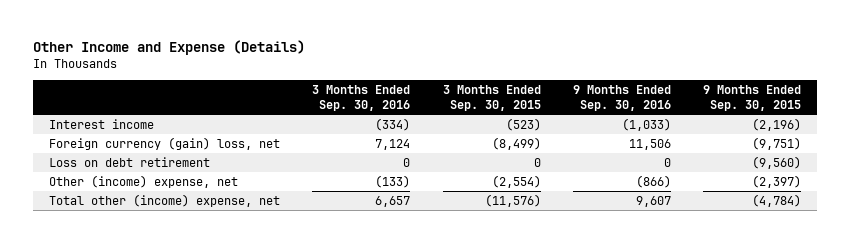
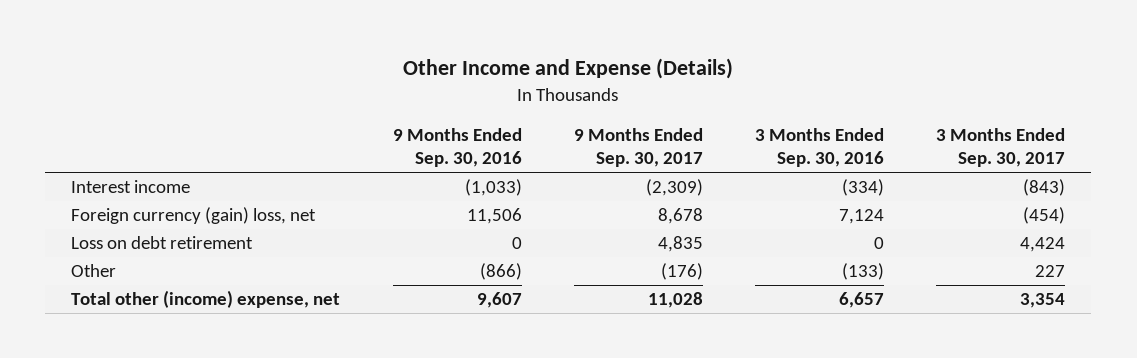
[442,84,541,112] 3 Months Ended Sep. 30, 2015 -> none
[703,84,802,112] 9 Months Ended Sep. 30, 2015 -> none
none -> [573,127,703,168] 9 Months Ended Sep. 30, 2017
none -> [936,127,1066,168] 3 Months Ended Sep. 30, 2017
[49,174,239,188] Other (income) expense, net -> [71,264,117,278] Other

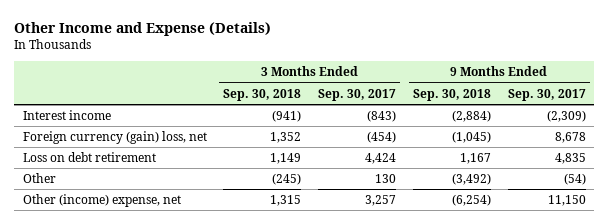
[392,127,522,168] 9 Months Ended Sep. 30, 2016 -> none
[754,127,884,168] 3 Months Ended Sep. 30, 2016 -> none
none -> [223,88,302,101] Sep. 30, 2018
none -> [412,88,491,101] Sep. 30, 2018
[660,263,703,281] (176) -> [563,172,586,185] (54)
[1035,265,1066,278] 227 -> [375,173,397,183] 130
[71,290,341,309] Total other (income) expense, net -> [22,193,181,207] Other (income) expense, net
[647,292,703,309] 11,028 -> [547,194,586,206] 11,150
[1020,293,1066,309] 3,354 -> [365,194,397,206] 3,257

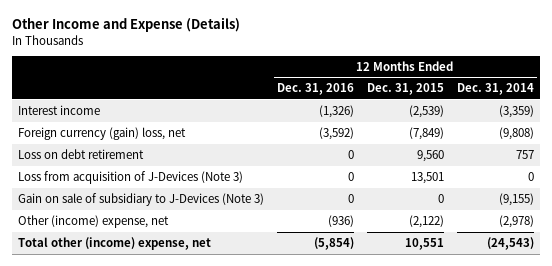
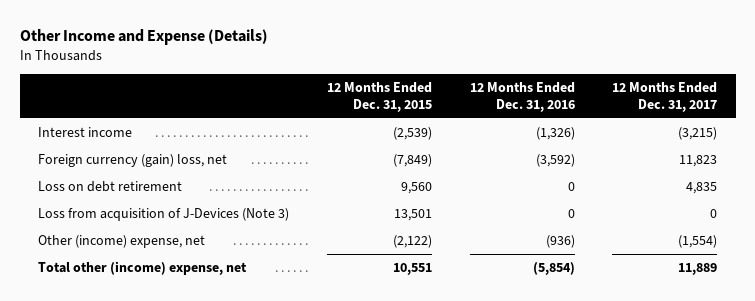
[456,83,534,96] Dec. 31, 2014 -> none
none -> [612,82,718,112] 12 Months Ended Dec. 31, 2017
[18,192,265,206] Gain on sale of subsidiary to J-Devices (Note 3) -> none

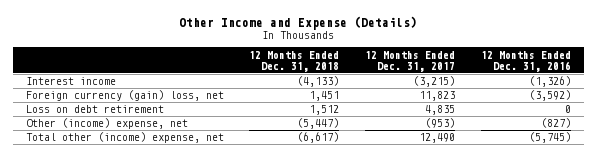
[326,82,432,112] 12 Months Ended Dec. 31, 2015 -> none
none -> [249,50,340,72] 12 Months Ended Dec. 31, 2018
[38,208,290,222] Loss from acquisition of J-Devices (Note 3) -> none
[545,235,575,249] (936) -> [541,118,572,129] (827)
[678,235,718,249] (1,554) -> [425,118,456,129] (953)
[532,262,575,276] (5,854) -> [529,132,572,144] (5,745)
[678,263,718,276] 11,889 -> [419,133,456,144] 12,490

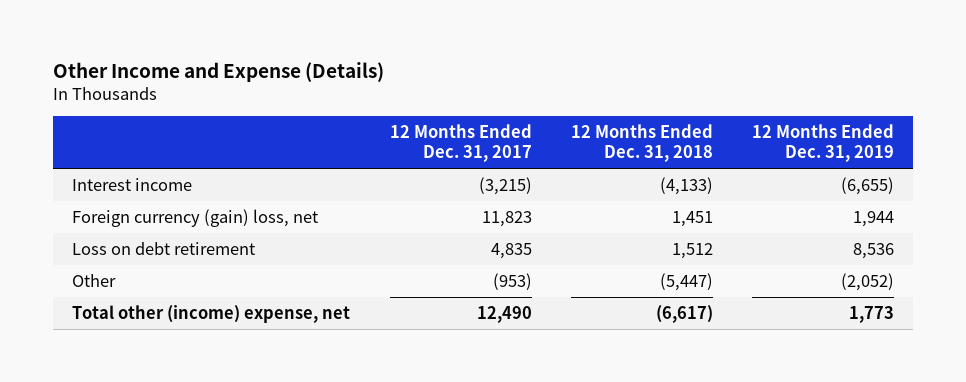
[481,50,572,72] 12 Months Ended Dec. 31, 2016 -> none
none -> [751,124,894,163] 12 Months Ended Dec. 31, 2019
[25,118,188,130] Other (income) expense, net -> [72,273,117,287] Other

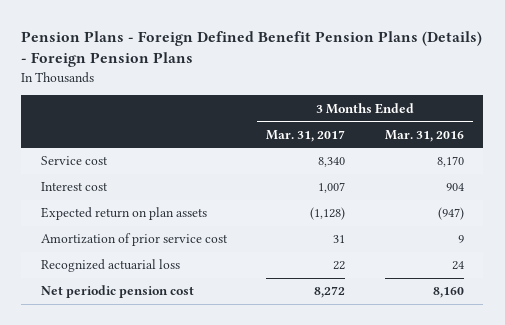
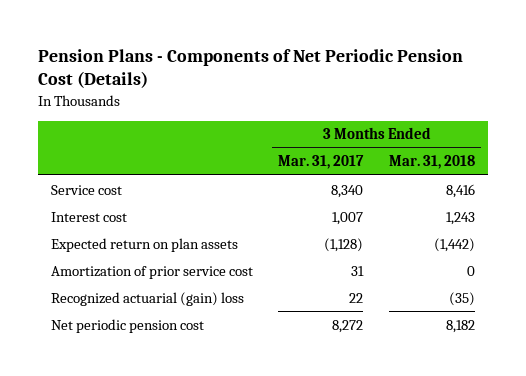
[21,31,483,68] Pension Plans - Foreign Defined Benefit Pension Plans (Details) - Foreign Pension Plans -> [38,48,464,89] Pension Plans - Components of Net Periodic Pension Cost (Details)
[384,129,464,142] Mar. 31, 2016 -> none
none -> [388,155,475,170] Mar. 31, 2018
[41,259,181,273] Recognized actuarial loss -> [51,291,245,306] Recognized actuarial (gain) loss

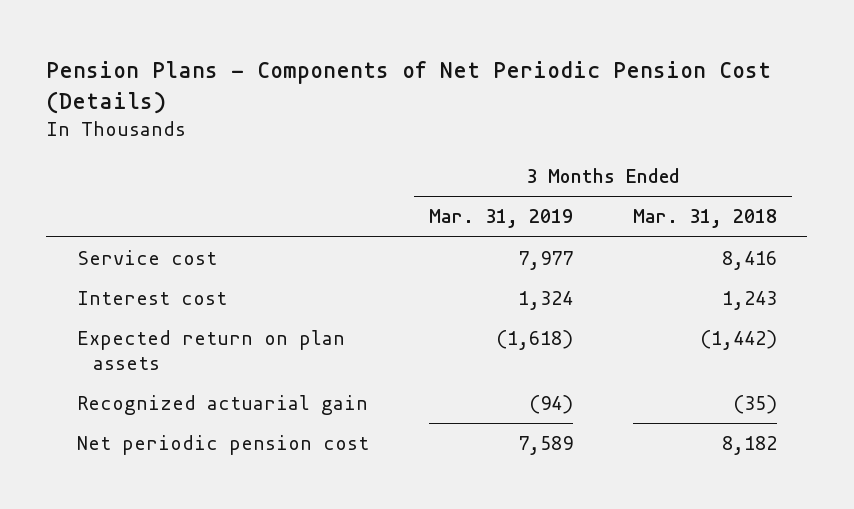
[278,155,365,170] Mar. 31, 2017 -> none
none -> [428,209,573,229] Mar. 31, 2019
[51,265,254,279] Amortization of prior service cost -> none
[51,291,245,306] Recognized actuarial (gain) loss -> [76,395,368,416] Recognized actuarial gain

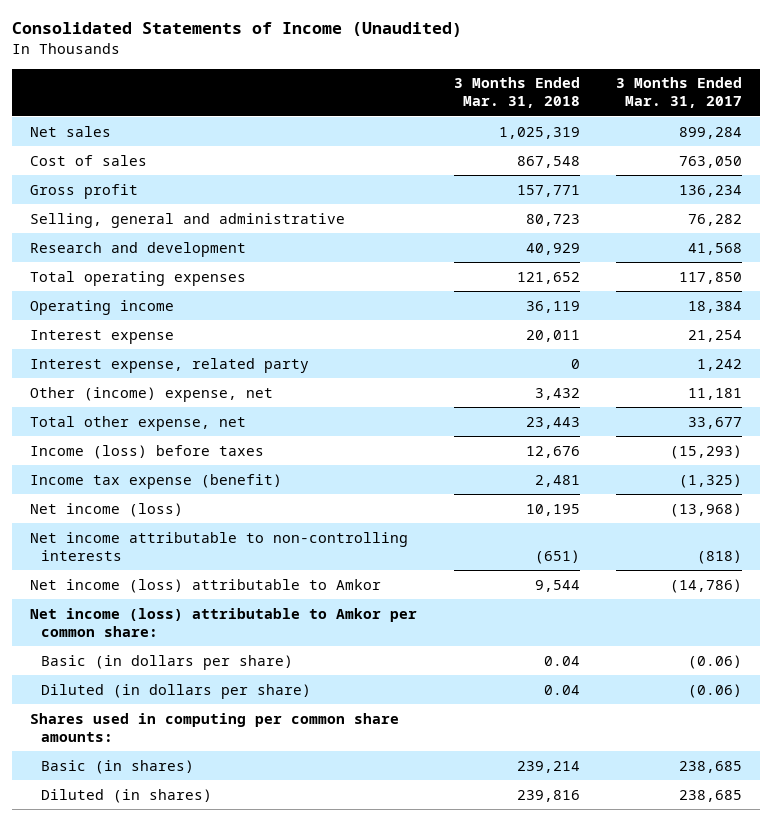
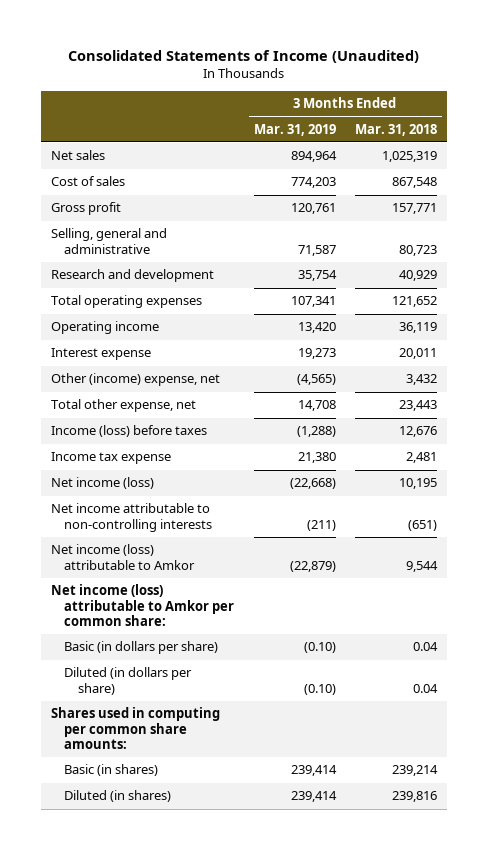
[616,77,743,109] 3 Months Ended Mar. 31, 2017 -> none
none -> [253,123,336,136] Mar. 31, 2019
[30,357,310,373] Interest expense, related party -> none
[30,473,283,489] Income tax expense (benefit) -> [50,452,171,465] Income tax expense

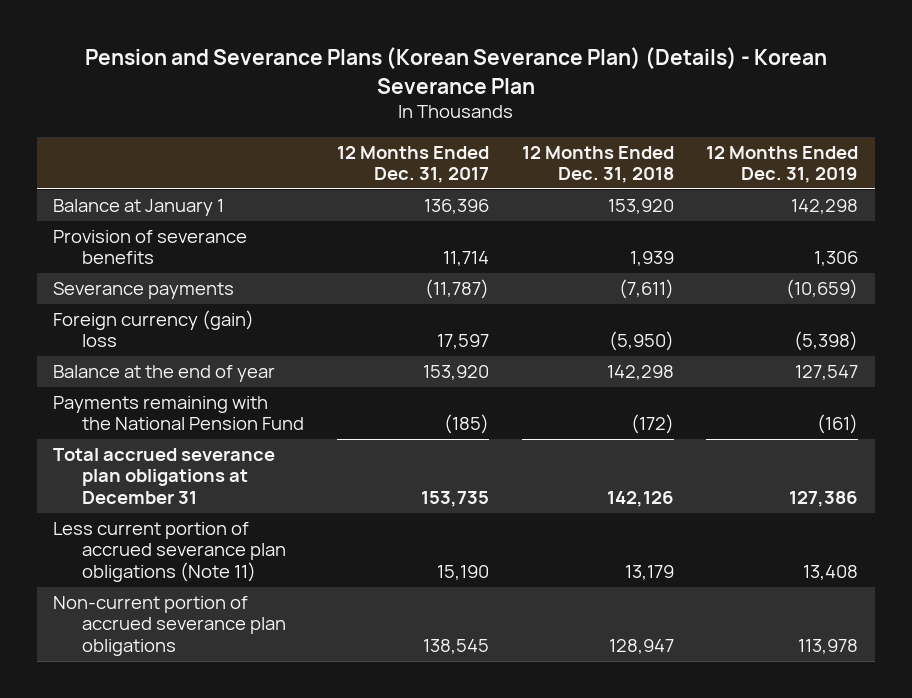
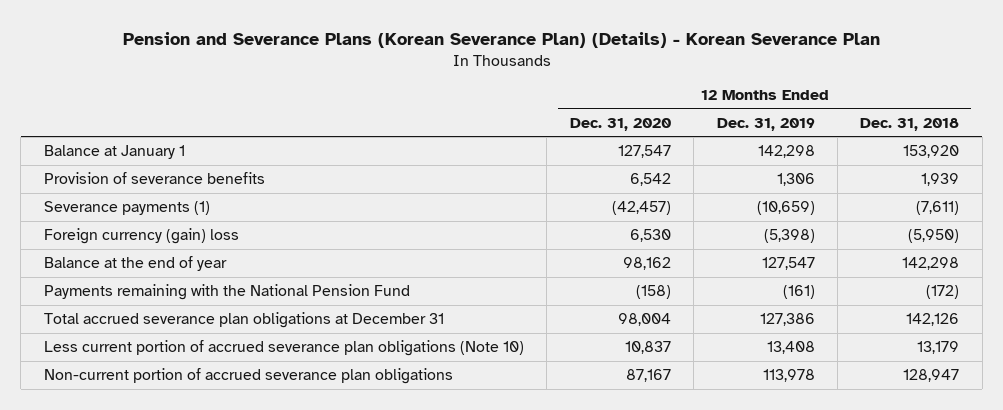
[336,145,489,184] 12 Months Ended Dec. 31, 2017 -> none
none -> [569,117,671,131] Dec. 31, 2020
[53,282,235,300] Severance payments -> [43,201,210,216] Severance payments (1)
[53,522,287,582] Less current portion of accrued severance plan obligations (Note 11) -> [43,340,524,357] Less current portion of accrued severance plan obligations (Note 10)

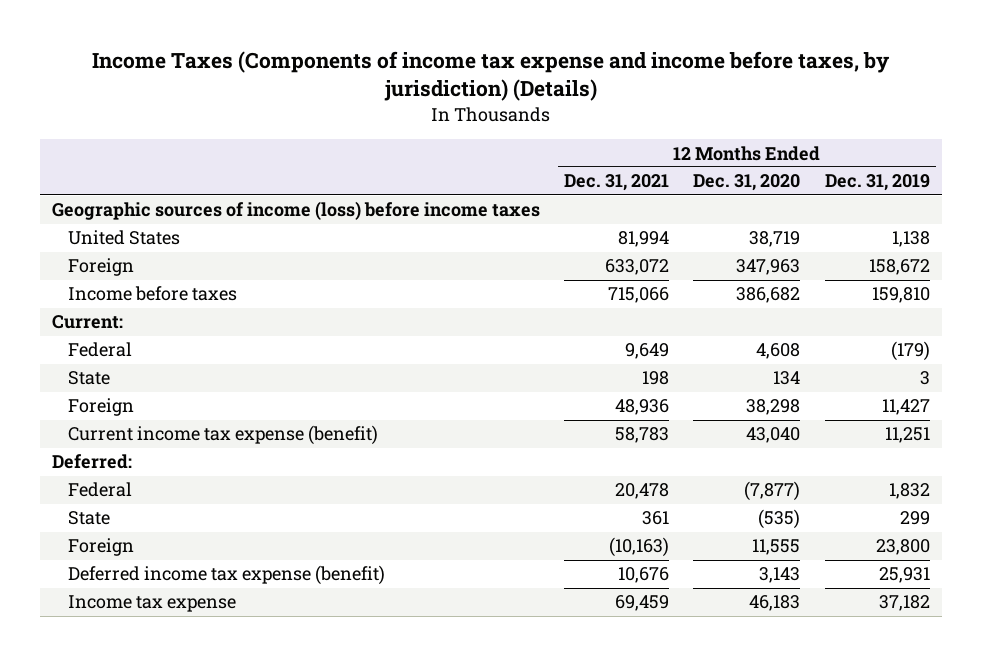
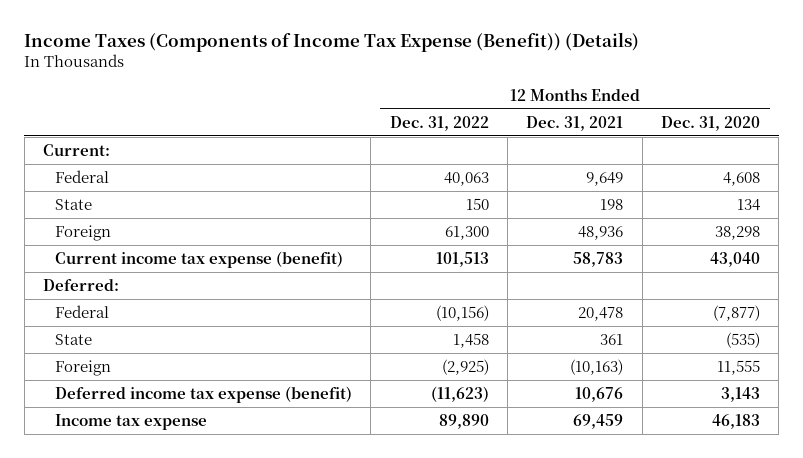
[91,50,890,102] Income Taxes (Components of income tax expense and income before taxes, by jurisdiction) (Details) -> [24,32,640,53] Income Taxes (Components of Income Tax Expense (Benefit)) (Details)
[824,174,930,192] Dec. 31, 2019 -> none
none -> [389,115,489,131] Dec. 31, 2022
[51,201,540,221] Geographic sources of income (loss) before income taxes -> none
[67,230,180,246] United States -> none
[67,258,134,277] Foreign -> none
[67,286,237,302] Income before taxes -> none

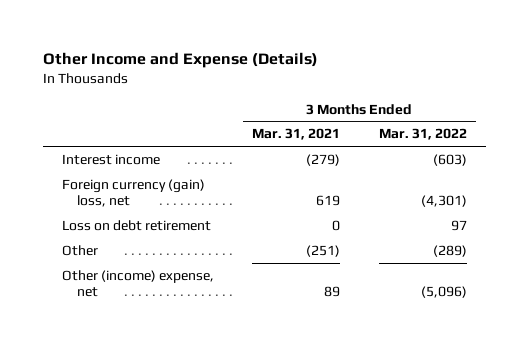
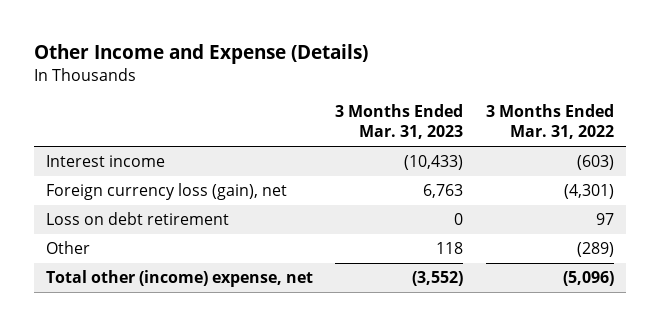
[252,128,341,141] Mar. 31, 2021 -> none
none -> [335,104,464,140] 3 Months Ended Mar. 31, 2023
[61,178,205,208] Foreign currency (gain) loss, net -> [45,183,287,201] Foreign currency loss (gain), net
[61,269,214,298] Other (income) expense, net -> [45,270,313,288] Total other (income) expense, net

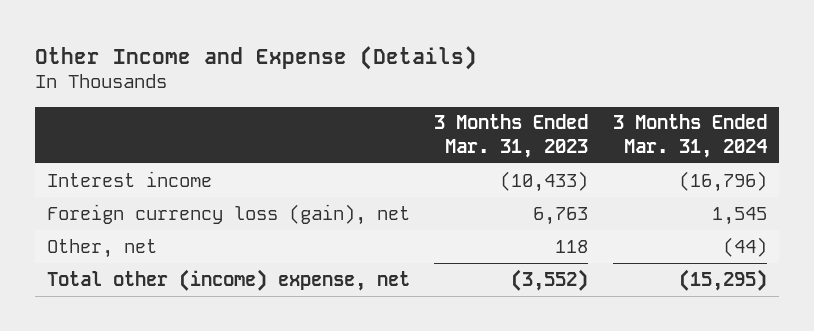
[486,104,615,140] 3 Months Ended Mar. 31, 2022 -> none
none -> [612,114,767,158] 3 Months Ended Mar. 31, 2024
[45,212,229,226] Loss on debt retirement -> none
[45,241,90,255] Other -> [47,238,158,258] Other, net

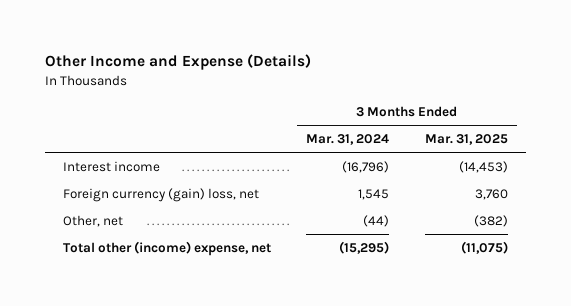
[434,114,589,158] 3 Months Ended Mar. 31, 2023 -> none
none -> [424,134,508,146] Mar. 31, 2025
[47,203,411,225] Foreign currency loss (gain), net -> [62,187,259,202] Foreign currency (gain) loss, net

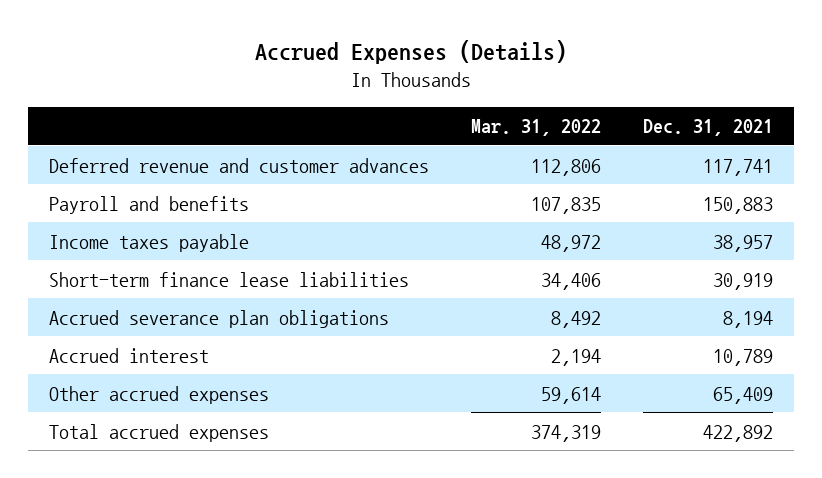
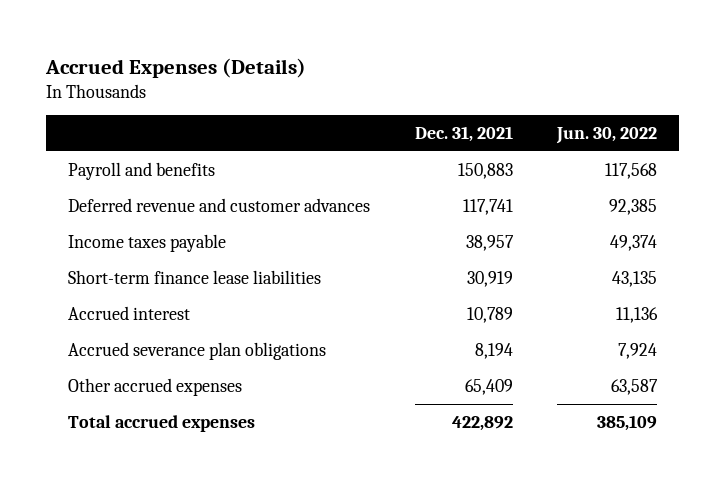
[471,119,602,137] Mar. 31, 2022 -> none
none -> [555,126,657,144] Jun. 30, 2022
[48,157,429,173] Deferred revenue and customer advances -> [68,197,371,212] Deferred revenue and customer advances
[48,309,389,328] Accrued severance plan obligations -> [68,341,327,360] Accrued severance plan obligations

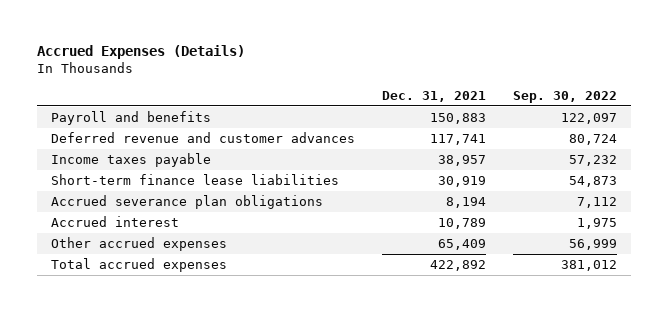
[555,126,657,144] Jun. 30, 2022 -> none
none -> [513,90,618,103] Sep. 30, 2022
[68,305,191,320] Accrued interest -> [50,215,179,227] Accrued interest

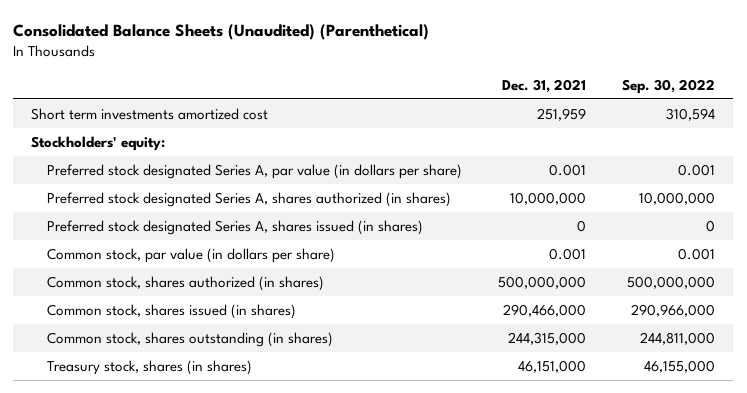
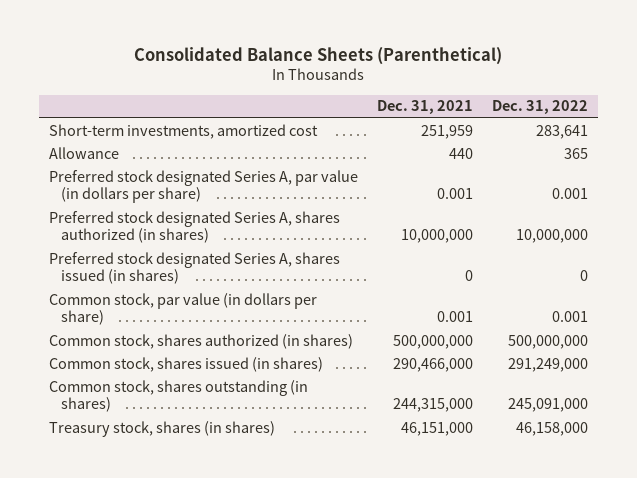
[13,24,430,41] Consolidated Balance Sheets (Unaudited) (Parenthetical) -> [134,47,503,66] Consolidated Balance Sheets (Parenthetical)
[622,78,716,94] Sep. 30, 2022 -> none
none -> [492,100,589,115] Dec. 31, 2022
[31,135,166,151] Stockholders' equity: -> none
[31,107,269,120] Short term investments amortized cost -> [48,123,318,139] Short-term investments, amortized cost
none -> [48,146,119,159] Allowance

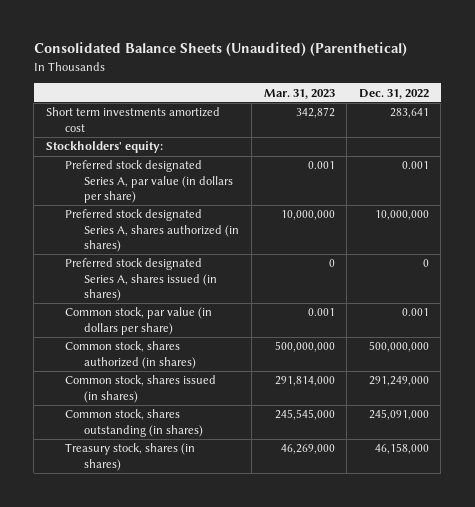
[134,47,503,66] Consolidated Balance Sheets (Parenthetical) -> [33,42,407,57] Consolidated Balance Sheets (Unaudited) (Parenthetical)
[376,100,473,115] Dec. 31, 2021 -> none
none -> [263,88,335,99] Mar. 31, 2023
[48,146,119,159] Allowance -> none
[48,123,318,139] Short-term investments, amortized cost -> [45,107,220,132] Short term investments amortized cost
none -> [45,141,163,154] Stockholders' equity:

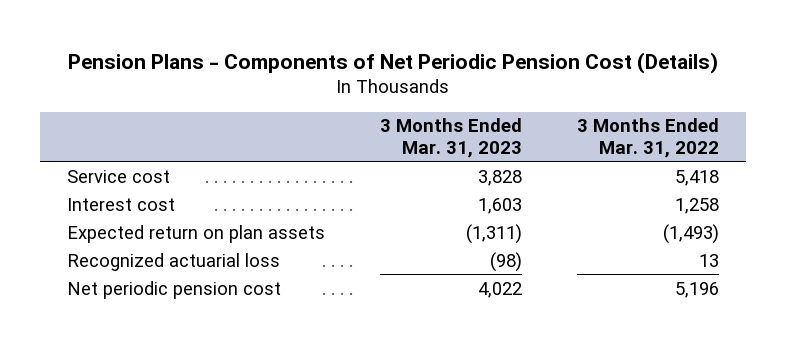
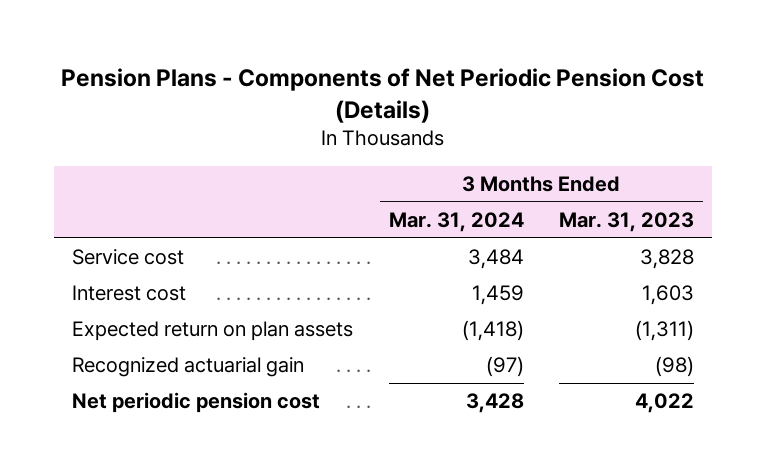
[576,118,719,158] 3 Months Ended Mar. 31, 2022 -> none
none -> [388,211,524,232] Mar. 31, 2024
[67,252,281,271] Recognized actuarial loss -> [71,357,304,378] Recognized actuarial gain

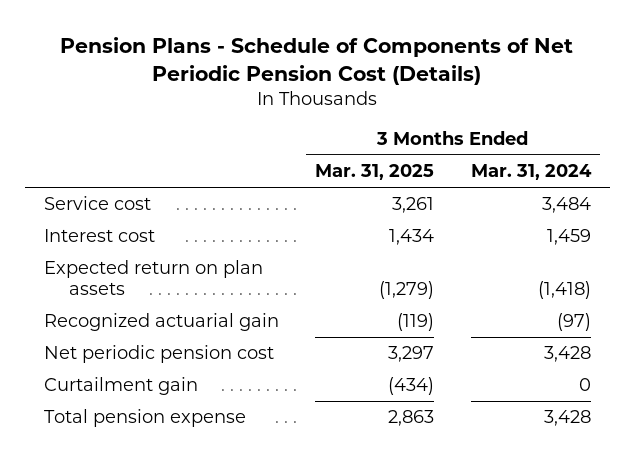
[61,67,705,123] Pension Plans - Components of Net Periodic Pension Cost (Details) -> [60,36,574,85] Pension Plans - Schedule of Components of Net Periodic Pension Cost (Details)
[559,211,695,232] Mar. 31, 2023 -> none
none -> [315,164,435,181] Mar. 31, 2025
none -> [43,377,198,396] Curtailment gain
none -> [43,409,246,428] Total pension expense

